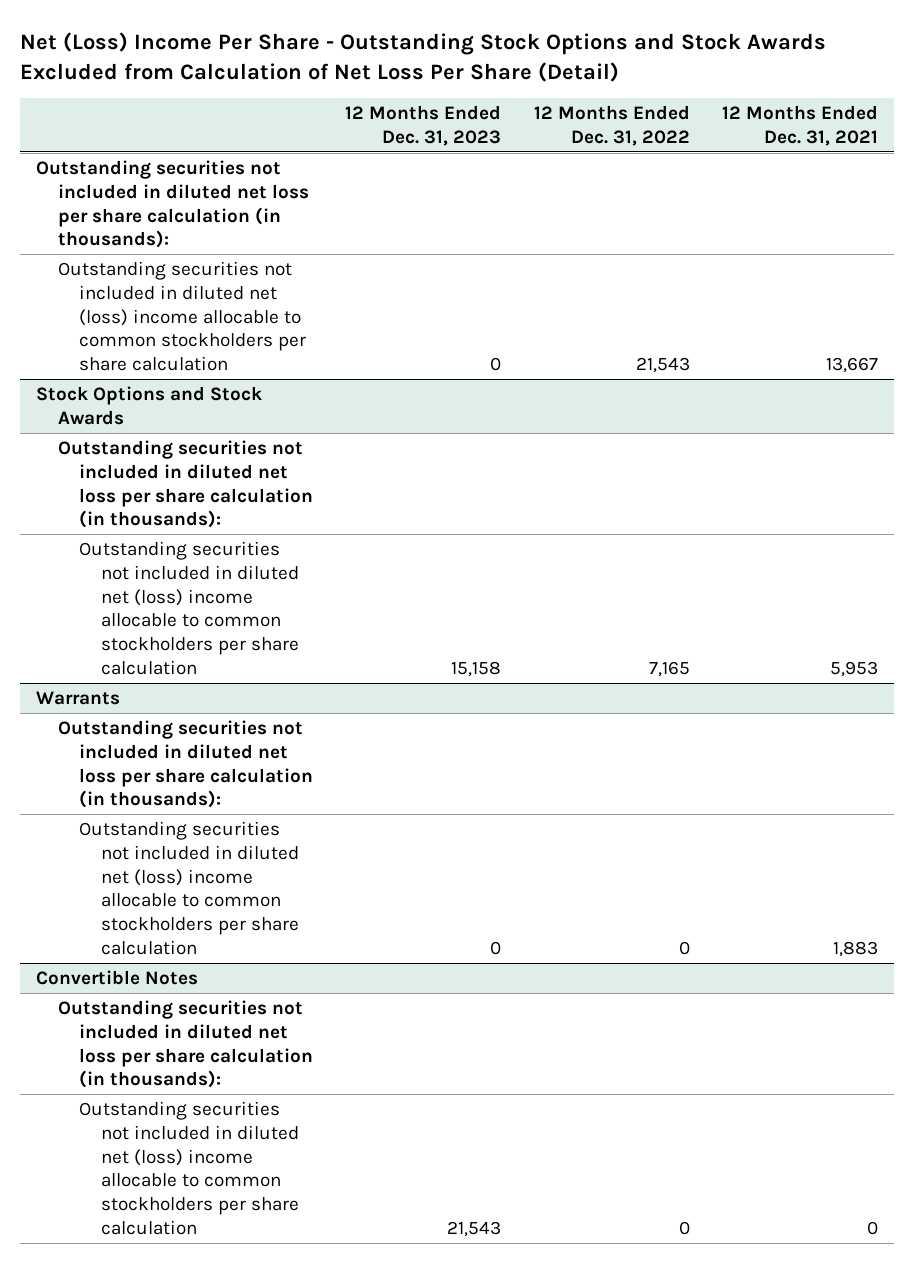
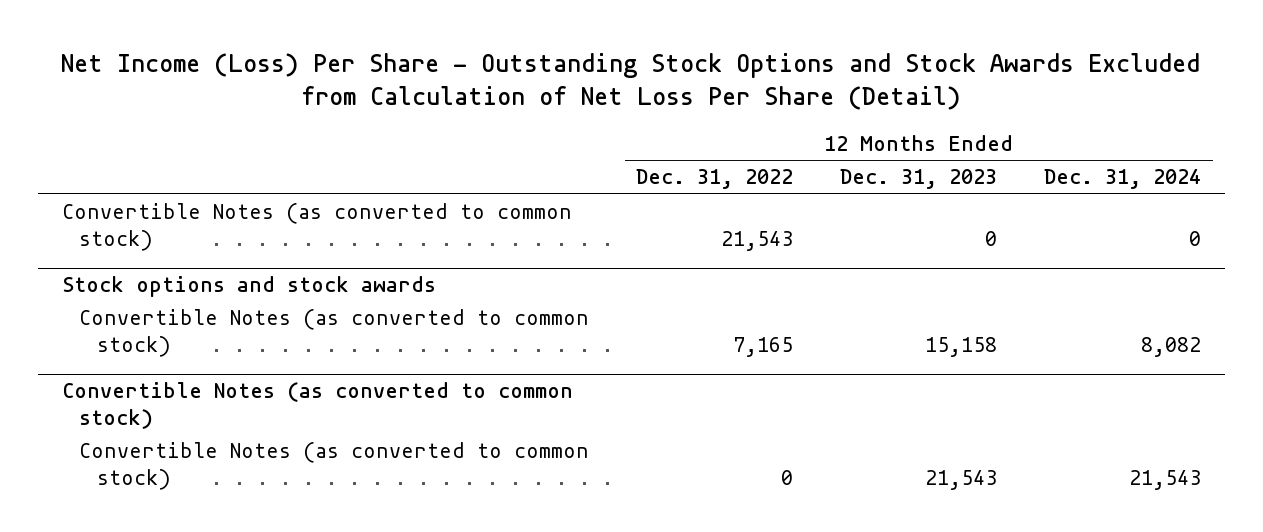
[20,32,827,82] Net (Loss) Income Per Share - Outstanding Stock Options and Stock Awards Excluded from Calculation of Net Loss Per Share (Detail) -> [61,52,1201,111] Net Income (Loss) Per Share - Outstanding Stock Options and Stock Awards Excluded from Calculation of Net Loss Per Share (Detail)
[722,105,879,146] 12 Months Ended Dec. 31, 2021 -> none
none -> [1044,169,1202,190] Dec. 31, 2024
[36,160,309,249] Outstanding securities not included in diluted net loss per share calculation (in thousands): -> none
[57,440,314,529] Outstanding securities not included in diluted net loss per share calculation (in thousands): -> none
[36,691,121,706] Warrants -> none
[57,720,314,809] Outstanding securities not included in diluted net loss per share calculation (in thousands): -> none
[79,821,299,955] Outstanding securities not included in diluted net (loss) income allocable to common stockholders per share calculation -> none
[57,1000,314,1089] Outstanding securities not included in diluted net loss per share calculation (in thousands): -> none
[57,261,307,372] Outstanding securities not included in diluted net (loss) income allocable to common stockholders per share calculation -> [61,203,572,251] Convertible Notes (as converted to common stock)
[36,386,263,425] Stock Options and Stock Awards -> [61,276,436,298] Stock options and stock awards
[79,541,299,675] Outstanding securities not included in diluted net (loss) income allocable to common stockholders per share calculation -> [79,309,590,357] Convertible Notes (as converted to common stock)
[36,970,199,986] Convertible Notes -> [61,382,573,429] Convertible Notes (as converted to common stock)
[79,1101,299,1235] Outstanding securities not included in diluted net (loss) income allocable to common stockholders per share calculation -> [79,442,590,490] Convertible Notes (as converted to common stock)

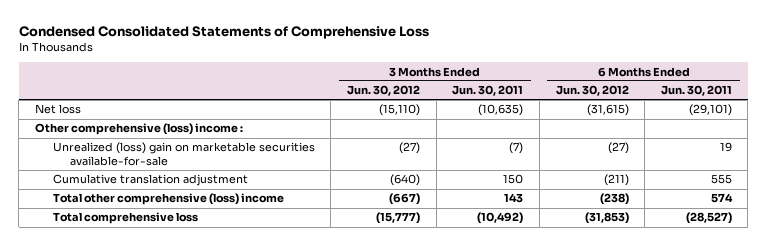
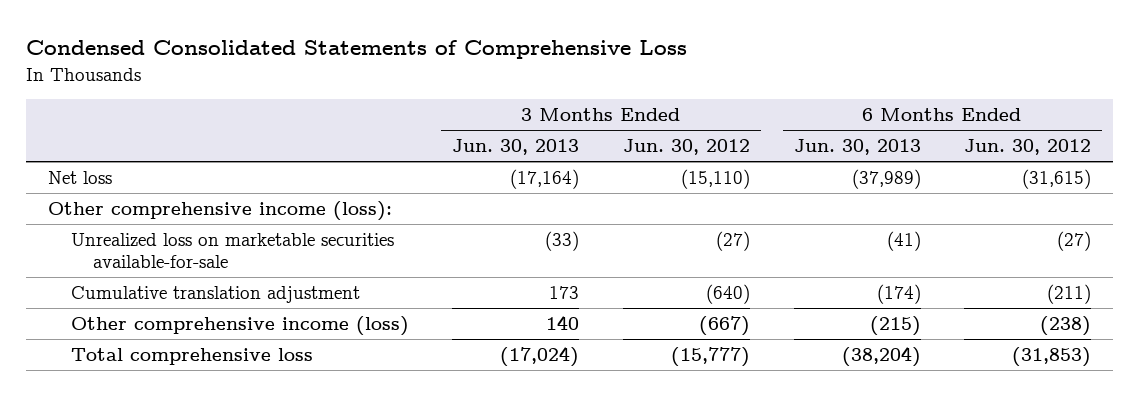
[452,85,524,97] Jun. 30, 2011 -> none
[660,85,732,97] Jun. 30, 2011 -> none
none -> [452,139,580,156] Jun. 30, 2013
none -> [793,139,921,156] Jun. 30, 2013
[34,123,243,136] Other comprehensive (loss) income : -> [48,200,393,221] Other comprehensive income (loss):
[52,142,315,166] Unrealized (loss) gain on marketable securities available-for-sale -> [70,232,394,269] Unrealized loss on marketable securities available-for-sale
[52,193,284,206] Total other comprehensive (loss) income -> [70,315,409,336] Other comprehensive income (loss)

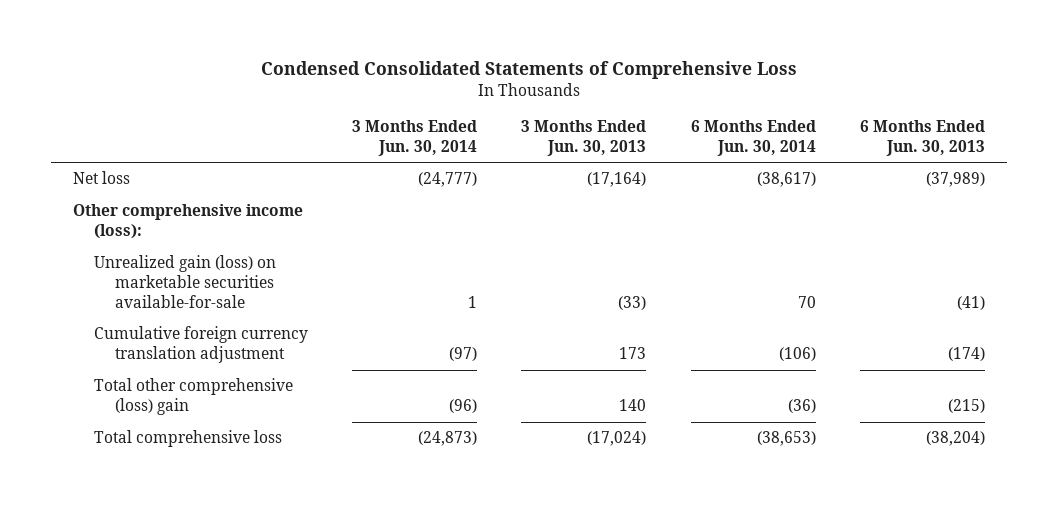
[622,139,750,156] Jun. 30, 2012 -> none
[964,139,1092,156] Jun. 30, 2012 -> none
none -> [352,120,478,157] 3 Months Ended Jun. 30, 2014
none -> [690,120,816,157] 6 Months Ended Jun. 30, 2014
[70,232,394,269] Unrealized loss on marketable securities available-for-sale -> [93,255,276,309] Unrealized gain (loss) on marketable securities available-for-sale
[70,285,360,303] Cumulative translation adjustment -> [93,326,308,364] Cumulative foreign currency translation adjustment
[70,315,409,336] Other comprehensive income (loss) -> [93,378,293,416] Total other comprehensive (loss) gain

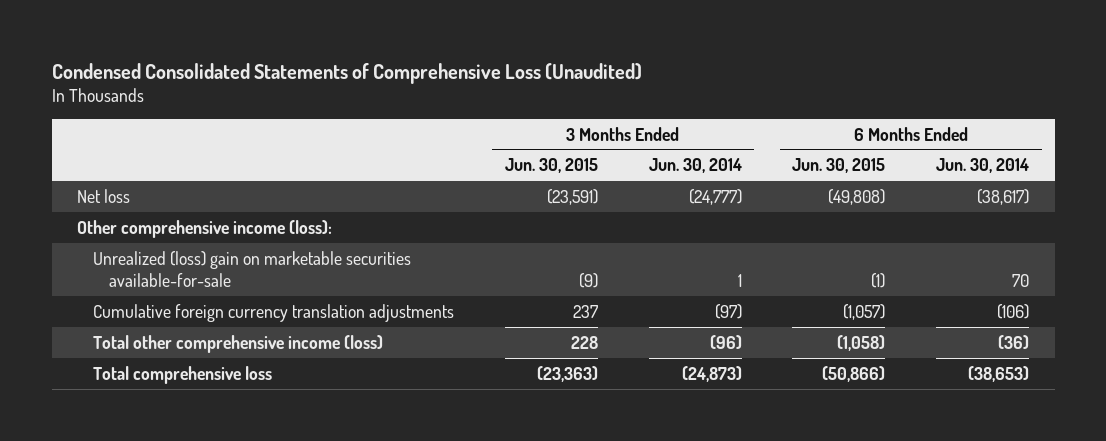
[261,60,798,79] Condensed Consolidated Statements of Comprehensive Loss -> [51,62,642,84] Condensed Consolidated Statements of Comprehensive Loss (Unaudited)
[521,120,647,157] 3 Months Ended Jun. 30, 2013 -> none
[860,120,986,157] 6 Months Ended Jun. 30, 2013 -> none
none -> [504,158,598,174] Jun. 30, 2015
none -> [792,158,886,174] Jun. 30, 2015
[93,255,276,309] Unrealized gain (loss) on marketable securities available-for-sale -> [93,250,412,287] Unrealized (loss) gain on marketable securities available-for-sale
[93,326,308,364] Cumulative foreign currency translation adjustment -> [93,303,455,322] Cumulative foreign currency translation adjustments
[93,378,293,416] Total other comprehensive (loss) gain -> [93,334,384,353] Total other comprehensive income (loss)

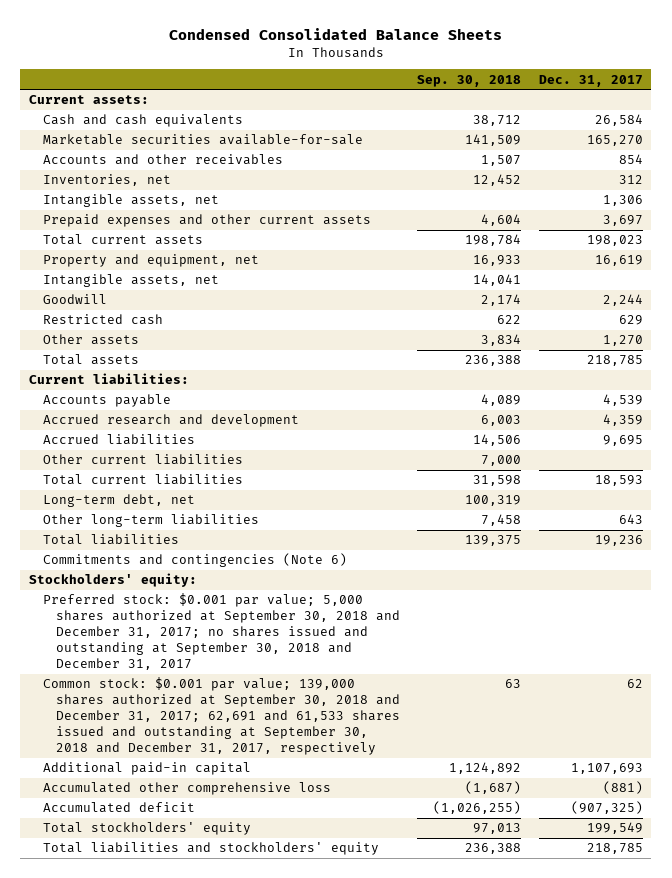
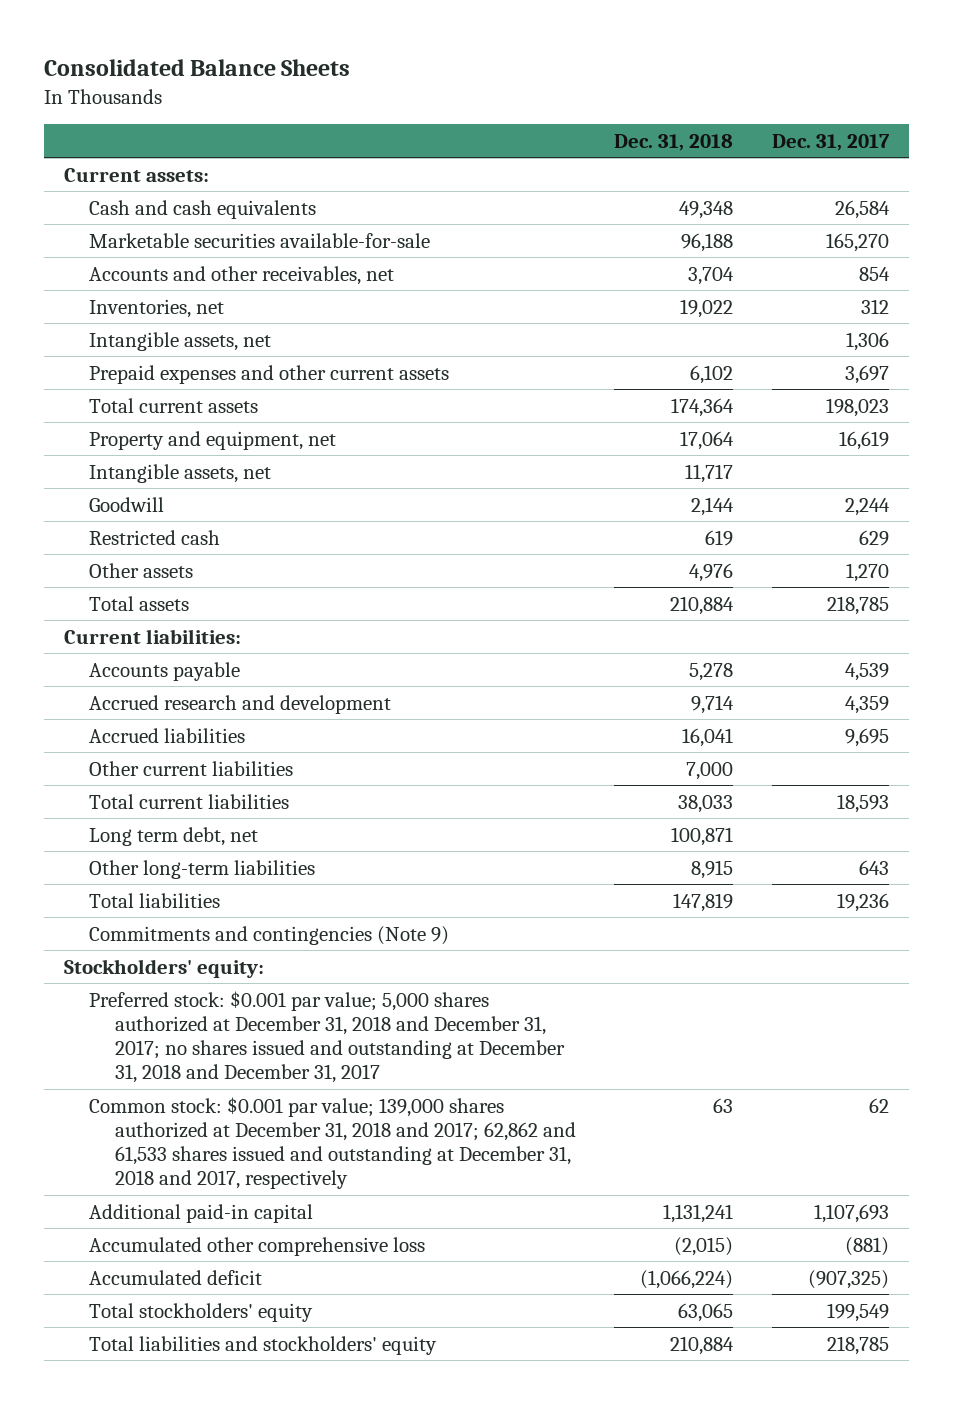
[168,27,502,40] Condensed Consolidated Balance Sheets -> [44,59,351,77] Consolidated Balance Sheets
[417,74,522,87] Sep. 30, 2018 -> none
none -> [614,133,734,151] Dec. 31, 2018
[42,154,283,166] Accounts and other receivables -> [89,265,395,285] Accounts and other receivables, net
[42,494,195,508] Long-term debt, net -> [89,826,259,846] Long term debt, net
[42,553,347,568] Commitments and contingencies (Note 6) -> [89,925,450,945] Commitments and contingencies (Note 9)
[42,593,401,671] Preferred stock: $0.001 par value; 5,000 shares authorized at September 30, 2018 and December 31, 2017; no shares issued and outstanding at September 30, 2018 and December 31, 2017 -> [89,990,565,1084] Preferred stock: $0.001 par value; 5,000 shares authorized at December 31, 2018 and December 31, 2017; no shares issued and outstanding at December 31, 2018 and December 31, 2017
[42,677,401,756] Common stock: $0.001 par value; 139,000 shares authorized at September 30, 2018 and December 31, 2017; 62,691 and 61,533 shares issued and outstanding at September 30, 2018 and December 31, 2017, respectively -> [89,1096,576,1190] Common stock: $0.001 par value; 139,000 shares authorized at December 31, 2018 and 2017; 62,862 and 61,533 shares issued and outstanding at December 31, 2018 and 2017, respectively

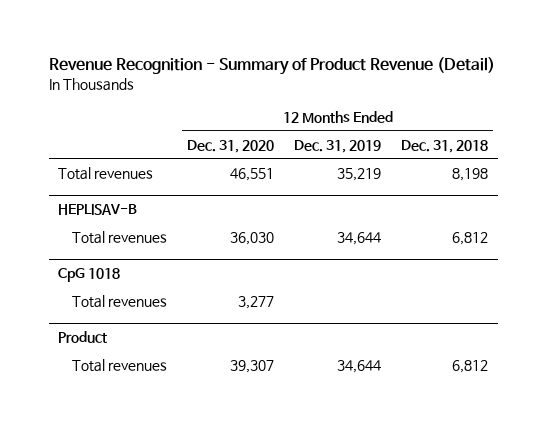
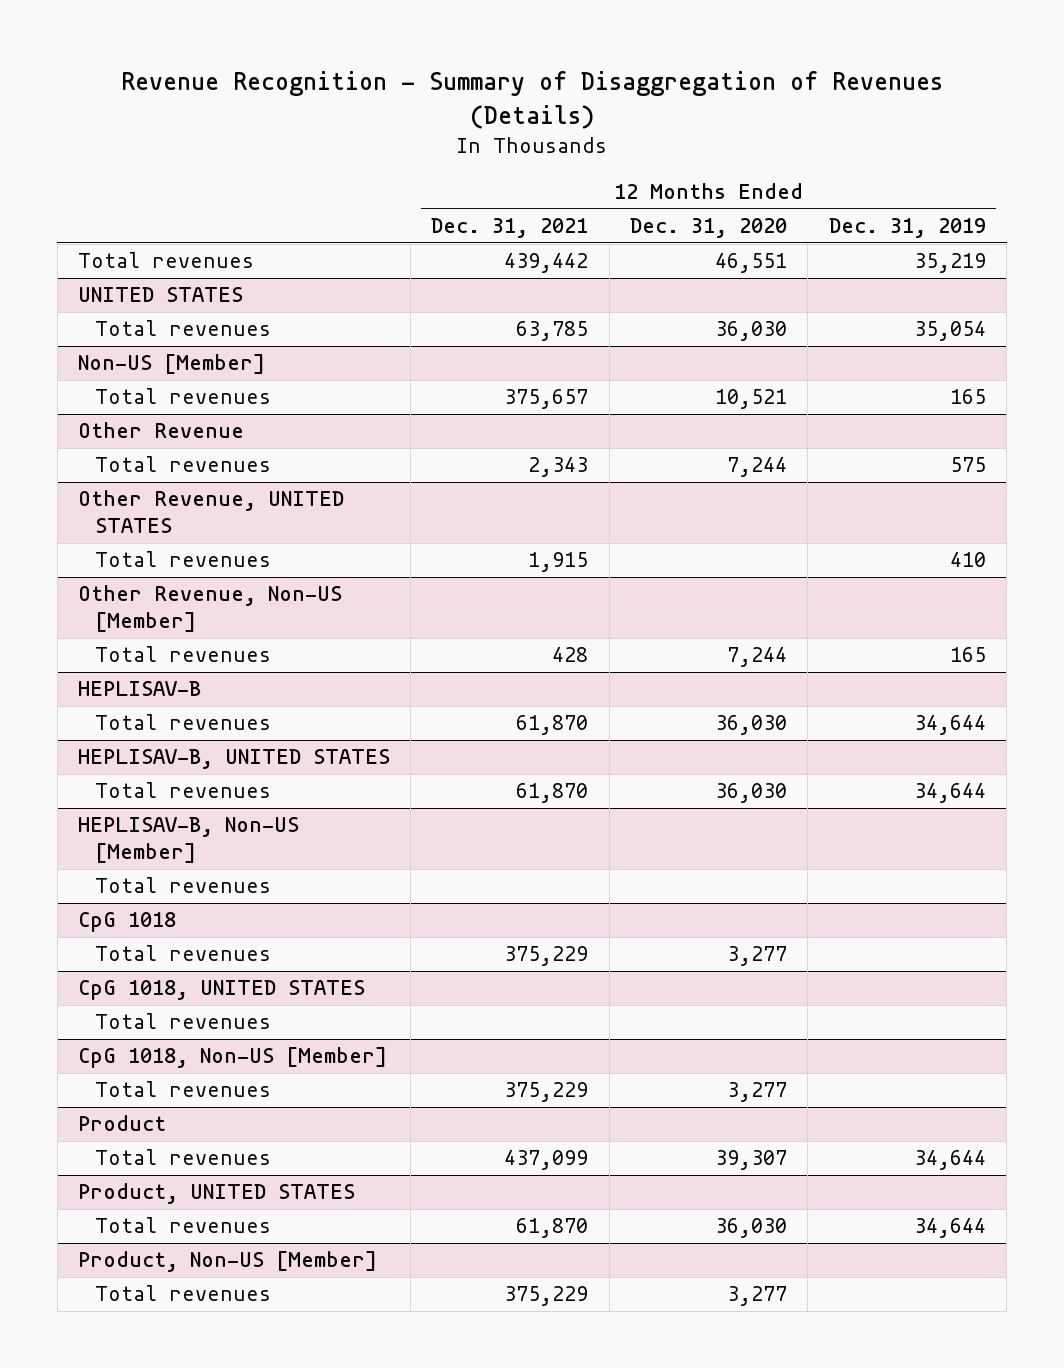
[48,57,495,76] Revenue Recognition - Summary of Product Revenue (Detail) -> [120,71,943,129] Revenue Recognition - Summary of Disaggregation of Revenues (Details)
[401,139,489,153] Dec. 31, 2018 -> none
none -> [431,217,589,238] Dec. 31, 2021
none -> [77,287,243,303] UNITED STATES
none -> [94,320,271,337] Total revenues
none -> [77,354,265,375] Non-US [Member]
none -> [94,388,271,405] Total revenues
none -> [77,422,244,439] Other Revenue
none -> [94,456,271,473] Total revenues
none -> [77,490,344,533] Other Revenue, UNITED STATES
none -> [94,551,271,568] Total revenues
none -> [77,585,342,632] Other Revenue, Non-US [Member]
none -> [94,646,271,663] Total revenues
none -> [77,749,390,770] HEPLISAV-B, UNITED STATES
none -> [94,782,271,799] Total revenues
none -> [77,817,299,863] HEPLISAV-B, Non-US [Member]
none -> [94,877,271,894] Total revenues
none -> [77,980,365,1001] CpG 1018, UNITED STATES
none -> [94,1013,271,1030] Total revenues
none -> [77,1047,387,1069] CpG 1018, Non-US [Member]
none -> [94,1081,271,1098] Total revenues
none -> [77,1183,355,1205] Product, UNITED STATES
none -> [94,1217,271,1234] Total revenues
none -> [77,1251,377,1273] Product, Non-US [Member]
none -> [94,1285,271,1302] Total revenues

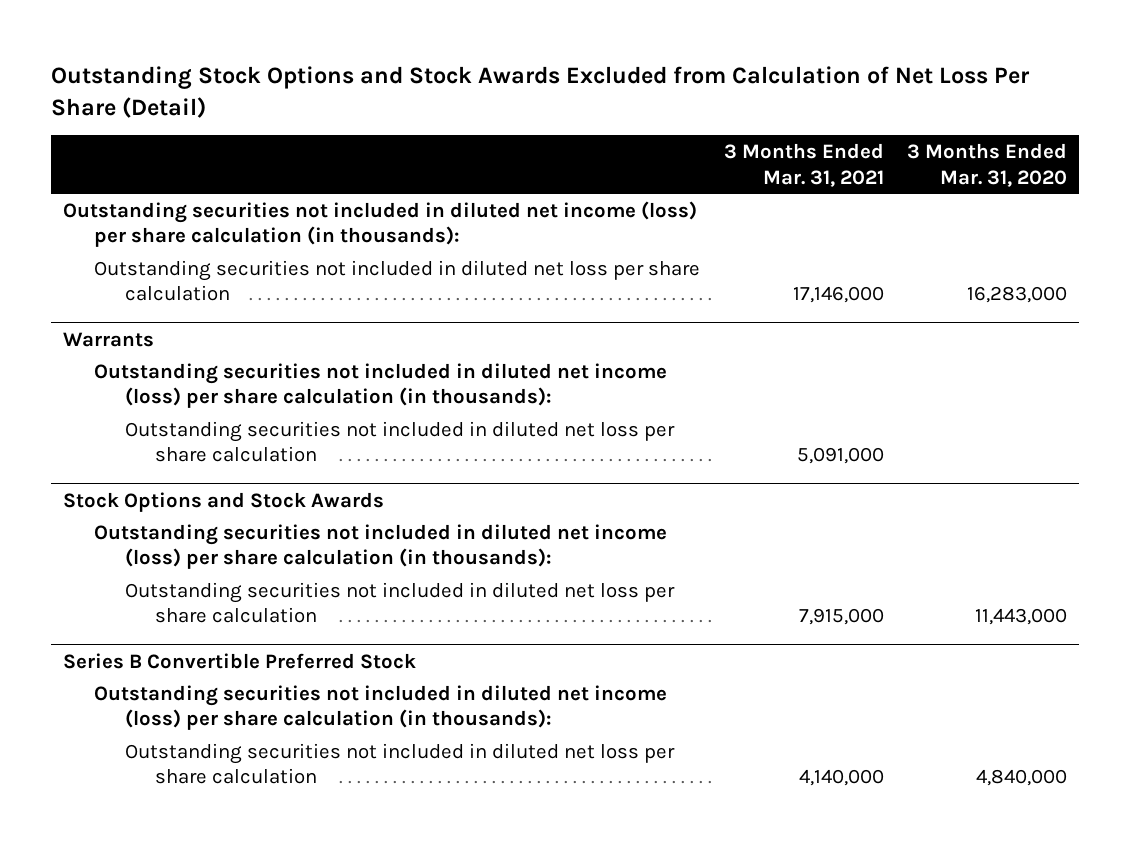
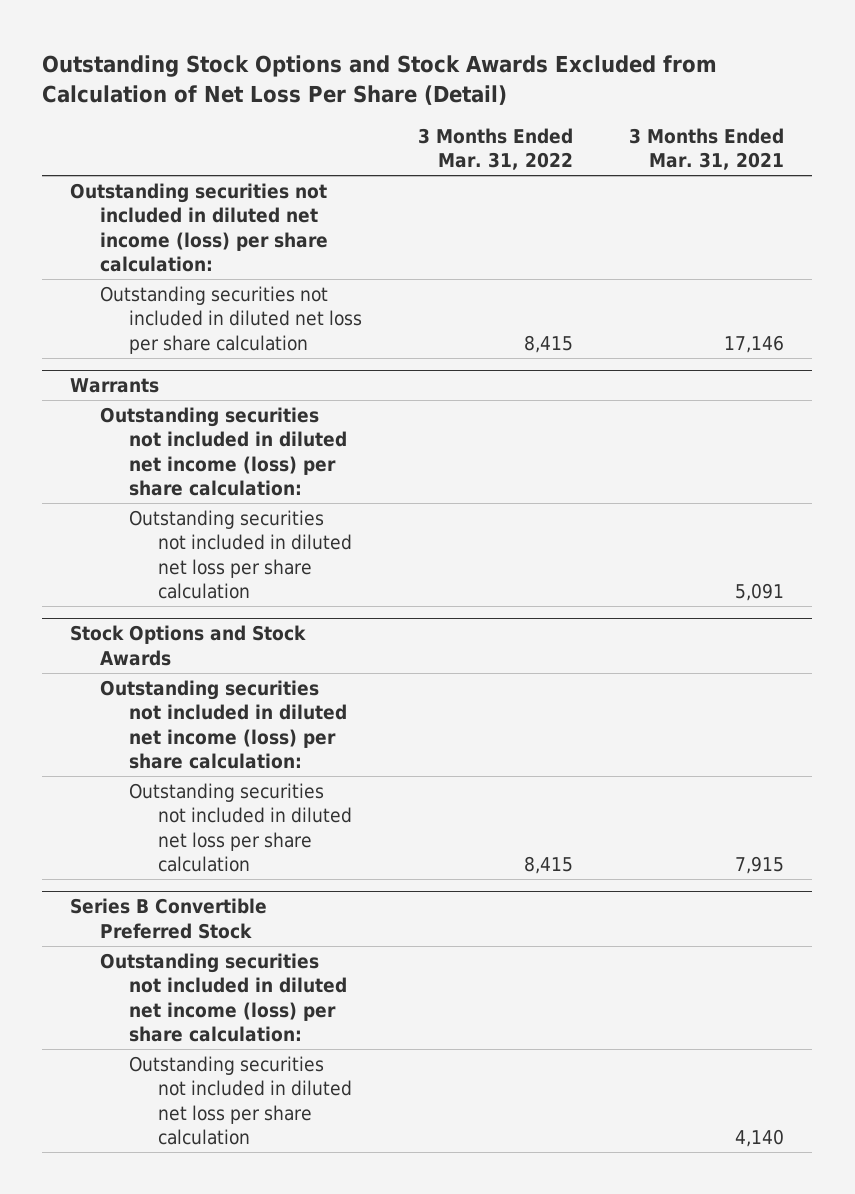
[907,142,1068,187] 3 Months Ended Mar. 31, 2020 -> none
none -> [418,128,574,171] 3 Months Ended Mar. 31, 2022
[63,200,698,248] Outstanding securities not included in diluted net income (loss) per share calculation (in thousands): -> [70,183,328,272] Outstanding securities not included in diluted net income (loss) per share calculation:
[792,286,884,304] 17,146,000 -> [724,334,785,353] 17,146
[93,362,667,409] Outstanding securities not included in diluted net income (loss) per share calculation (in thousands): -> [99,407,347,496] Outstanding securities not included in diluted net income (loss) per share calculation:
[796,447,884,465] 5,091,000 -> [735,582,785,601] 5,091
[93,523,667,570] Outstanding securities not included in diluted net income (loss) per share calculation (in thousands): -> [99,680,347,769] Outstanding securities not included in diluted net income (loss) per share calculation:
[798,608,884,626] 7,915,000 -> [735,855,785,874] 7,915
[93,684,667,731] Outstanding securities not included in diluted net income (loss) per share calculation (in thousands): -> [99,953,347,1042] Outstanding securities not included in diluted net income (loss) per share calculation:
[798,769,884,787] 4,140,000 -> [735,1128,785,1147] 4,140

